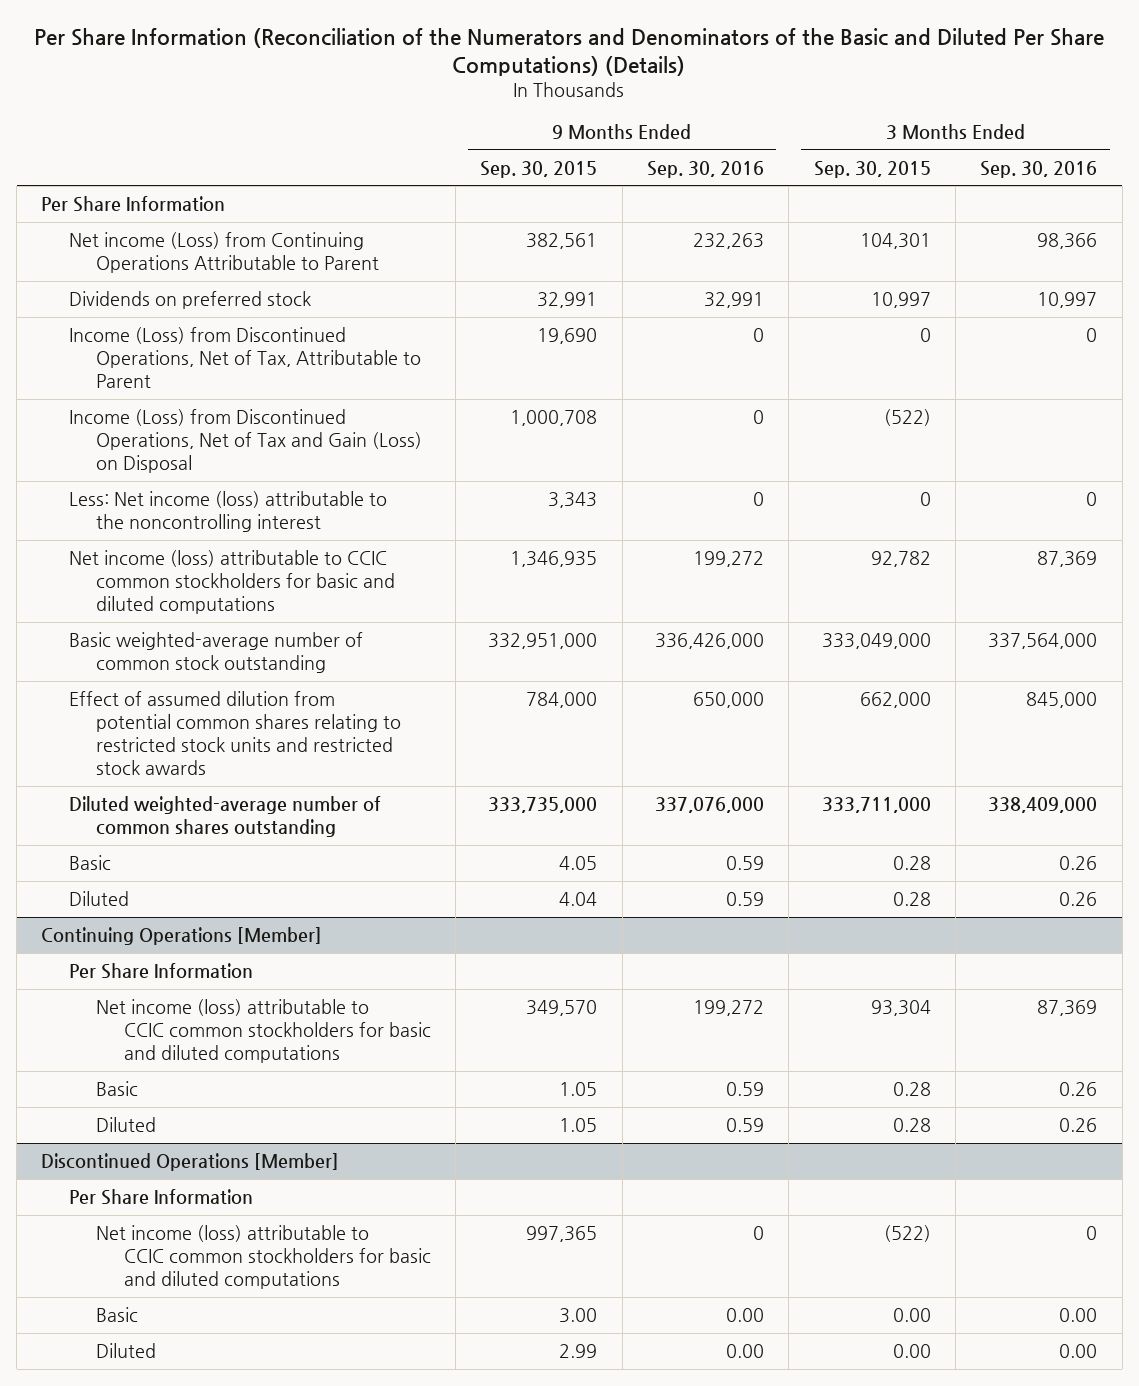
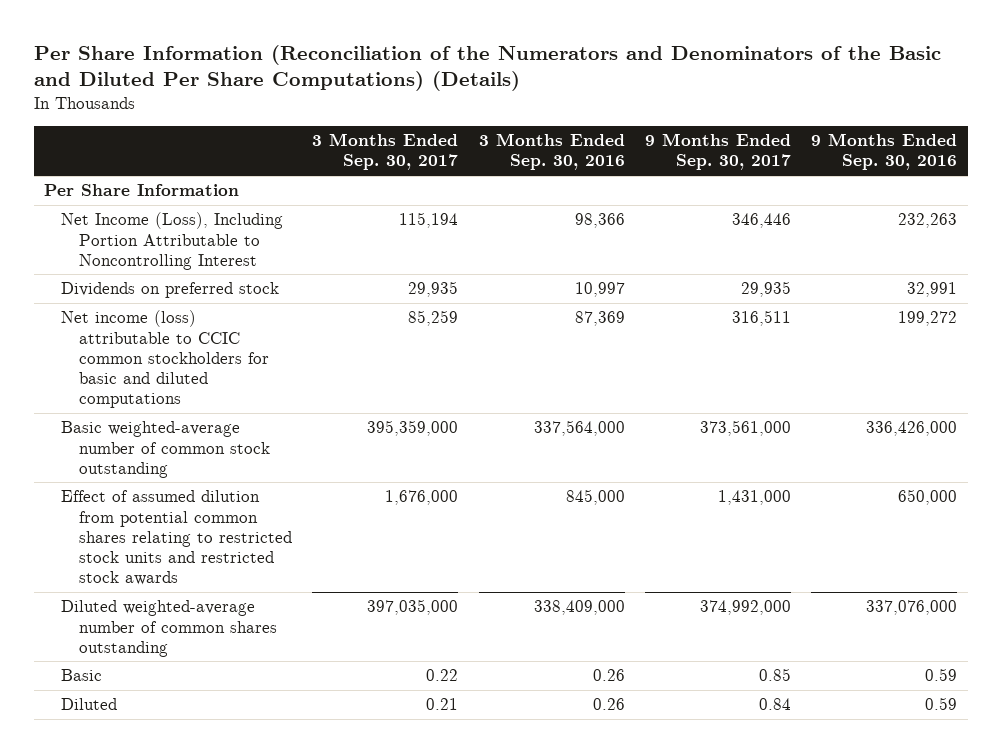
[480,160,598,178] Sep. 30, 2015 -> none
[813,160,931,178] Sep. 30, 2015 -> none
none -> [312,133,459,171] 3 Months Ended Sep. 30, 2017
none -> [644,133,791,171] 9 Months Ended Sep. 30, 2017
[68,232,380,274] Net income (Loss) from Continuing Operations Attributable to Parent -> [61,212,284,270] Net Income (Loss), Including Portion Attributable to Noncontrolling Interest
[68,327,422,389] Income (Loss) from Discontinued Operations, Net of Tax, Attributable to Parent -> none
[68,409,423,474] Income (Loss) from Discontinued Operations, Net of Tax and Gain (Loss) on Disposal -> none
[68,491,387,533] Less: Net income (loss) attributable to the noncontrolling interest -> none
[41,927,323,946] Continuing Operations [Member] -> none
[68,963,253,980] Per Share Information -> none
[96,999,431,1064] Net income (loss) attributable to CCIC common stockholders for basic and diluted computations -> none
[96,1081,139,1097] Basic -> none
[96,1117,157,1133] Diluted -> none
[41,1153,340,1172] Discontinued Operations [Member] -> none
[68,1189,253,1206] Per Share Information -> none
[96,1225,431,1290] Net income (loss) attributable to CCIC common stockholders for basic and diluted computations -> none
[96,1307,139,1323] Basic -> none
[96,1343,157,1359] Diluted -> none

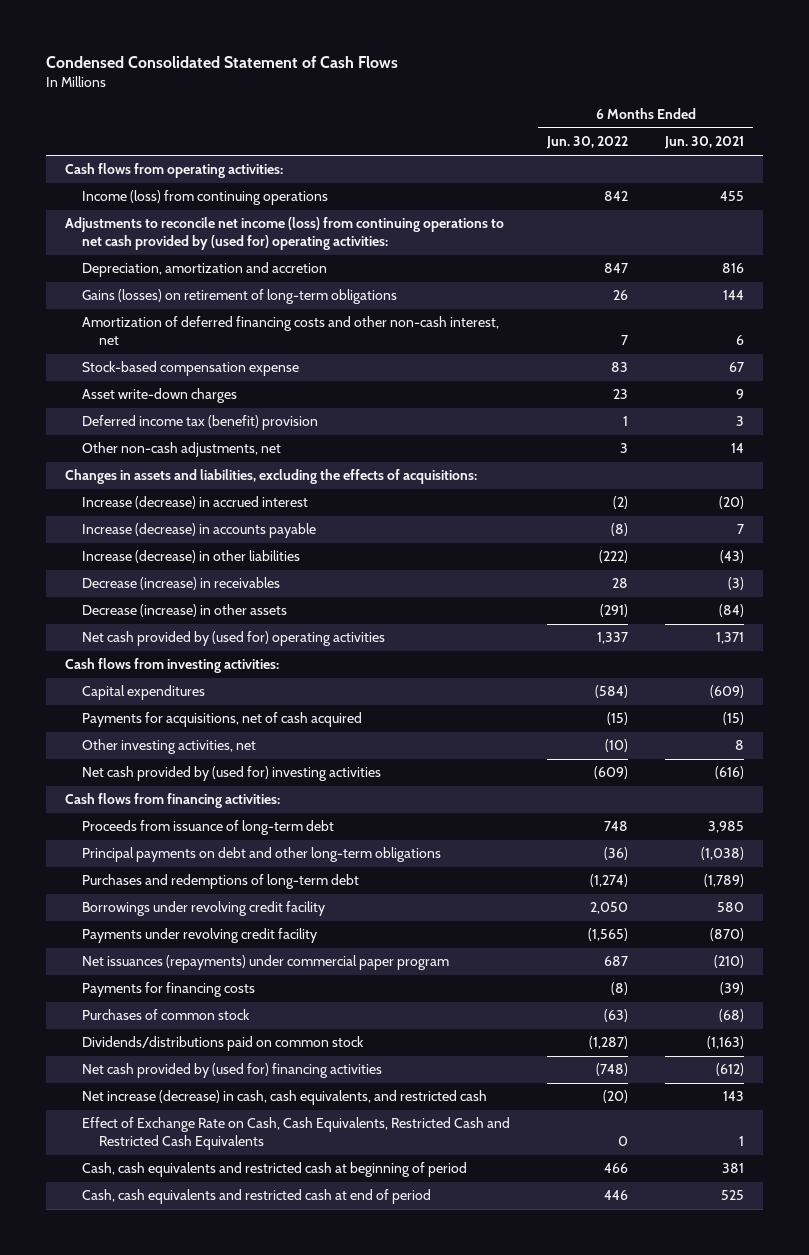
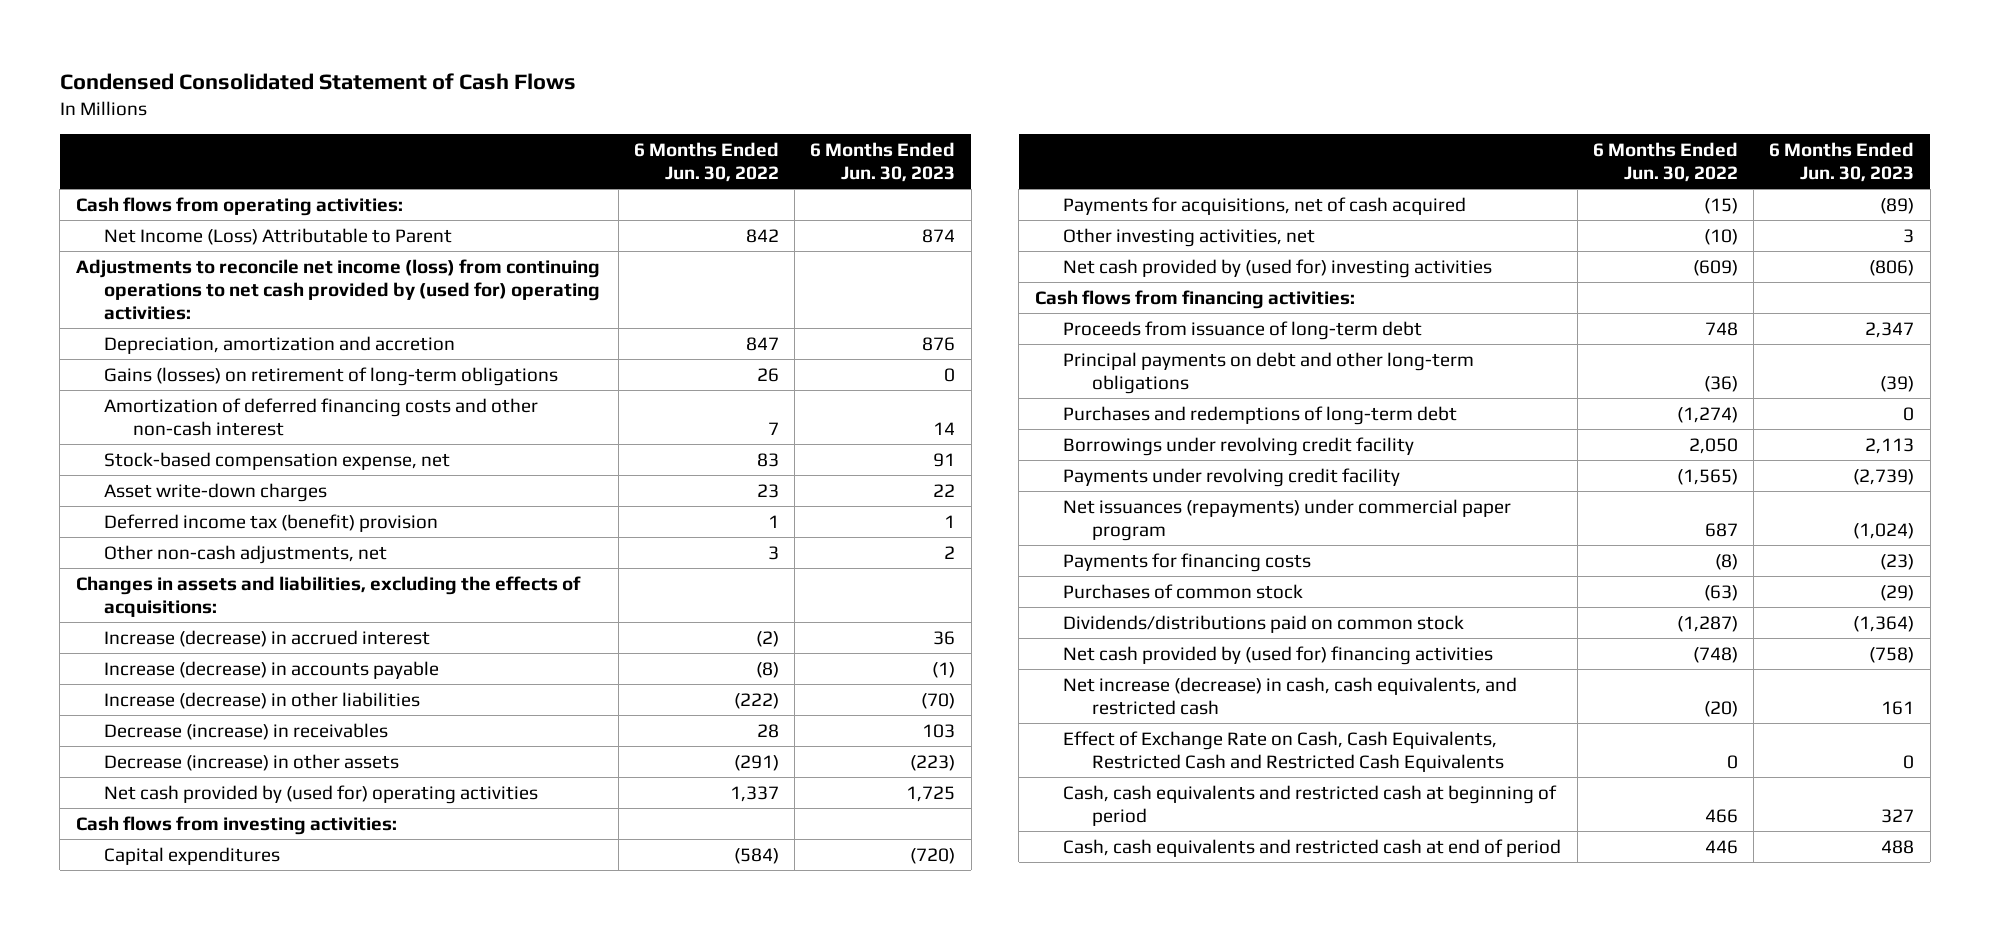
[664,136,745,150] Jun. 30, 2021 -> none
none -> [810,141,956,183] 6 Months Ended Jun. 30, 2023
[82,190,329,206] Income (loss) from continuing operations -> [104,227,453,245] Net Income (Loss) Attributable to Parent
[82,316,500,346] Amortization of deferred financing costs and other non-cash interest, net -> [104,397,539,436] Amortization of deferred financing costs and other non-cash interest
[82,361,300,377] Stock-based compensation expense -> [104,451,451,470] Stock-based compensation expense, net

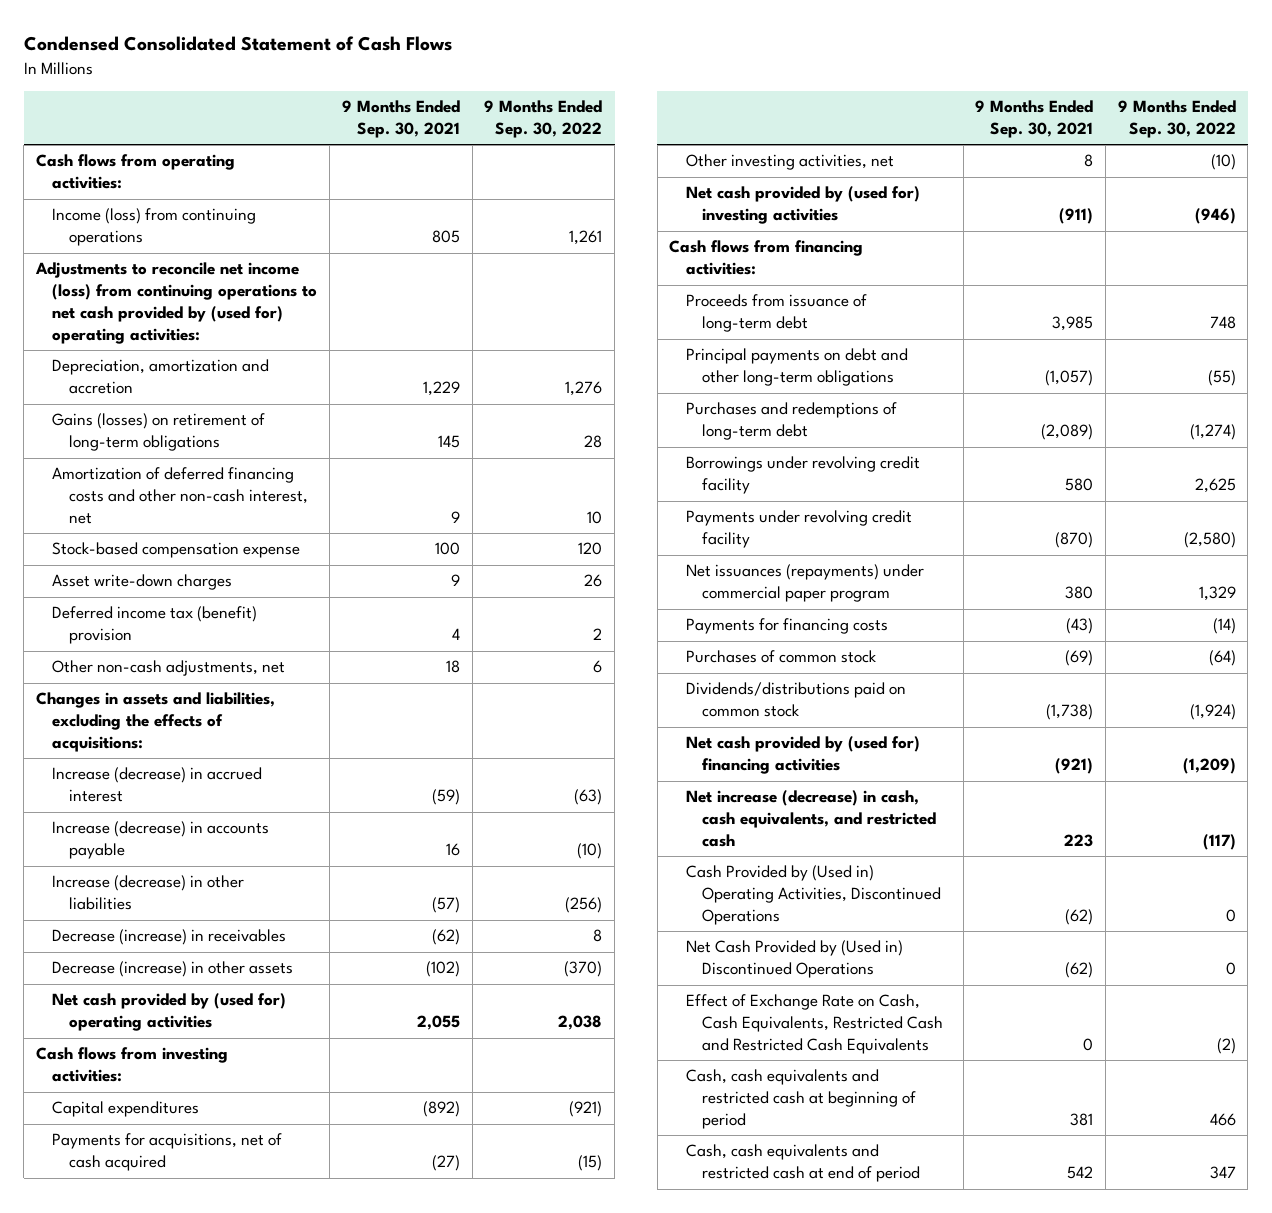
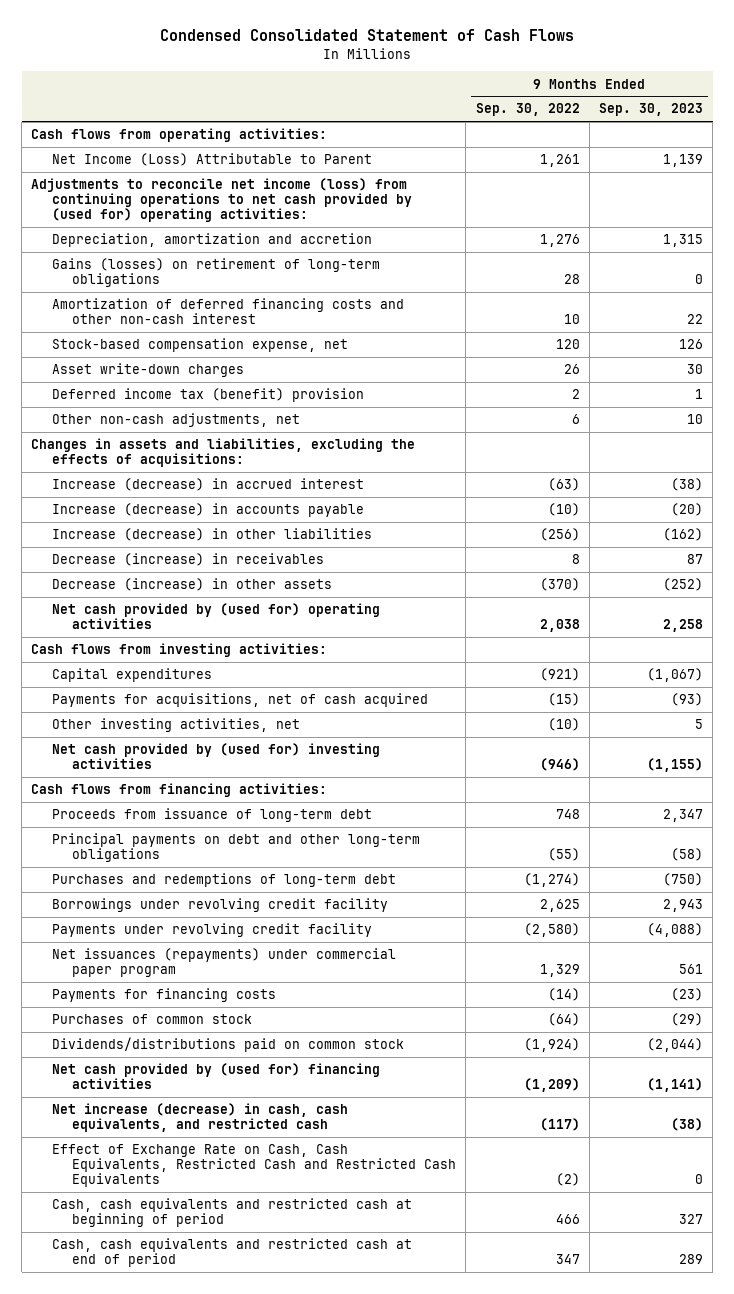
[341,100,460,138] 9 Months Ended Sep. 30, 2021 -> none
none -> [598,103,703,117] Sep. 30, 2023
[52,208,257,247] Income (loss) from continuing operations -> [51,153,372,167] Net Income (Loss) Attributable to Parent
[52,467,308,525] Amortization of deferred financing costs and other non-cash interest, net -> [51,298,404,324] Amortization of deferred financing costs and other non-cash interest
[52,542,301,559] Stock-based compensation expense -> [51,338,348,353] Stock-based compensation expense, net
[685,865,942,926] Cash Provided by (Used in) Operating Activities, Discontinued Operations -> none
[685,940,903,979] Net Cash Provided by (Used in) Discontinued Operations -> none

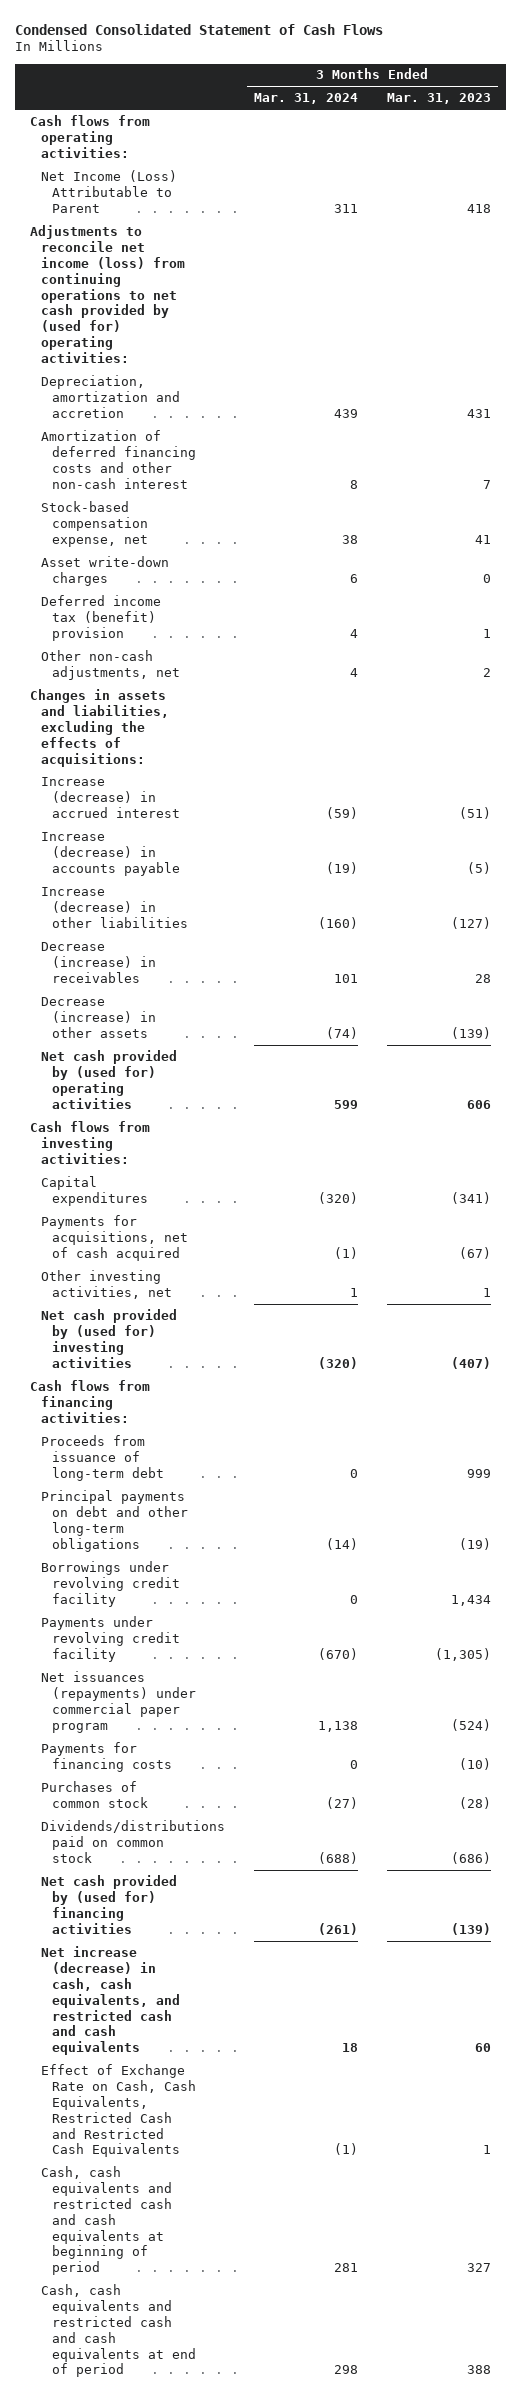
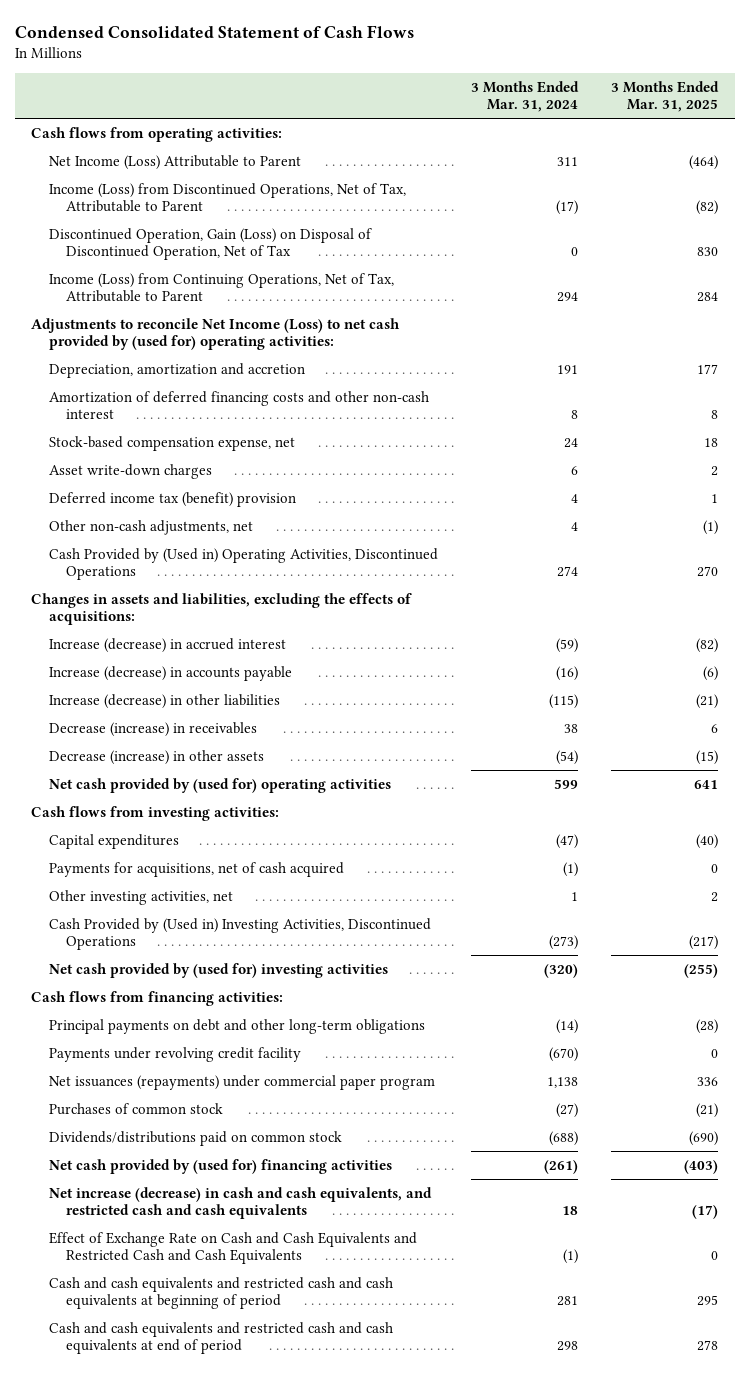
[387,93,492,105] Mar. 31, 2023 -> none
none -> [611,81,720,113] 3 Months Ended Mar. 31, 2025
none -> [48,182,406,213] Income (Loss) from Discontinued Operations, Net of Tax, Attributable to Parent
none -> [48,227,372,261] Discontinued Operation, Gain (Loss) on Disposal of Discontinued Operation, Net of Tax
none -> [48,272,394,303] Income (Loss) from Continuing Operations, Net of Tax, Attributable to Parent
[29,224,185,364] Adjustments to reconcile net income (loss) from continuing operations to net cash provided by (used for) operating activities: -> [31,317,401,351] Adjustments to reconcile Net Income (Loss) to net cash provided by (used for) operating activities:
[333,408,358,418] 439 -> [556,364,578,374] 191
[341,534,358,544] 38 -> [563,437,578,448] 24
none -> [48,547,438,581] Cash Provided by (Used in) Operating Activities, Discontinued Operations
[325,861,358,874] (19) -> [555,665,578,681] (16)
[317,916,358,929] (160) -> [548,693,578,709] (115)
[333,973,358,983] 101 -> [563,723,578,733] 38
[325,1026,358,1039] (74) -> [555,749,578,765] (54)
[317,1191,358,1204] (320) -> [555,833,578,849] (47)
none -> [48,917,431,951] Cash Provided by (Used in) Investing Activities, Discontinued Operations
[40,1434,164,1481] Proceeds from issuance of long-term debt -> none
[40,1560,180,1607] Borrowings under revolving credit facility -> none
[40,1741,172,1772] Payments for financing costs -> none
[40,1945,180,2056] Net increase (decrease) in cash, cash equivalents, and restricted cash and cash equivalents -> [48,1186,432,1220] Net increase (decrease) in cash and cash equivalents, and restricted cash and cash equivalents
[40,2063,196,2158] Effect of Exchange Rate on Cash, Cash Equivalents, Restricted Cash and Restricted Cash Equivalents -> [48,1231,417,1265] Effect of Exchange Rate on Cash and Cash Equivalents and Restricted Cash and Cash Equivalents
[40,2165,172,2276] Cash, cash equivalents and restricted cash and cash equivalents at beginning of period -> [48,1276,393,1310] Cash and cash equivalents and restricted cash and cash equivalents at beginning of period
[40,2283,196,2378] Cash, cash equivalents and restricted cash and cash equivalents at end of period -> [48,1321,393,1355] Cash and cash equivalents and restricted cash and cash equivalents at end of period

